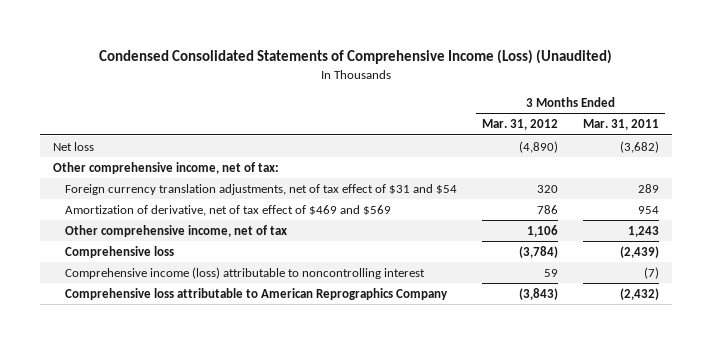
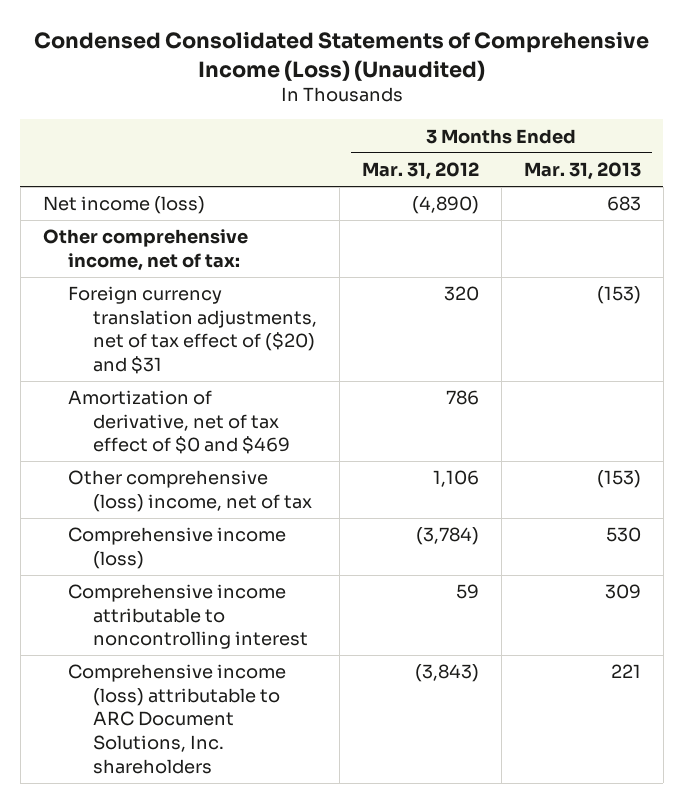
[583,119,660,131] Mar. 31, 2011 -> none
none -> [523,162,641,181] Mar. 31, 2013
[52,141,94,151] Net loss -> [42,196,205,215] Net income (loss)
[64,183,457,195] Foreign currency translation adjustments, net of tax effect of $31 and $54 -> [67,286,317,374] Foreign currency translation adjustments, net of tax effect of ($20) and $31
[64,204,391,216] Amortization of derivative, net of tax effect of $469 and $569 -> [67,390,290,455] Amortization of derivative, net of tax effect of $0 and $469
[64,224,287,237] Other comprehensive income, net of tax -> [67,470,312,512] Other comprehensive (loss) income, net of tax
[64,245,174,258] Comprehensive loss -> [67,527,286,569] Comprehensive income (loss)
[64,266,425,279] Comprehensive income (loss) attributable to noncontrolling interest -> [67,584,308,650] Comprehensive income attributable to noncontrolling interest
[64,287,448,300] Comprehensive loss attributable to American Reprographics Company -> [67,664,286,774] Comprehensive income (loss) attributable to ARC Document Solutions, Inc. shareholders

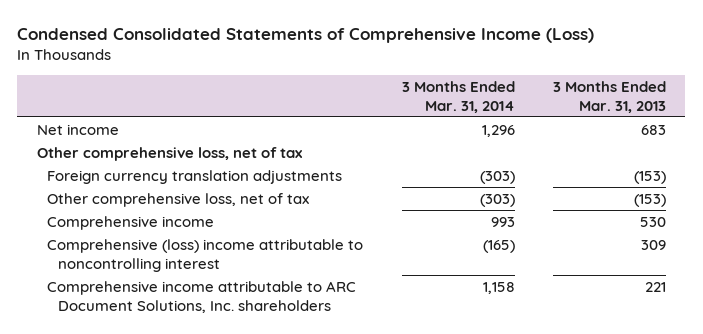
[33,31,649,81] Condensed Consolidated Statements of Comprehensive Income (Loss) (Unaudited) -> [17,28,595,44] Condensed Consolidated Statements of Comprehensive Income (Loss)
[361,162,479,181] Mar. 31, 2012 -> none
none -> [401,80,515,113] 3 Months Ended Mar. 31, 2014
[67,390,290,455] Amortization of derivative, net of tax effect of $0 and $469 -> none
[42,196,205,215] Net income (loss) -> [36,123,119,135] Net income
[42,229,248,271] Other comprehensive income, net of tax: -> [36,146,303,161] Other comprehensive loss, net of tax
[67,286,317,374] Foreign currency translation adjustments, net of tax effect of ($20) and $31 -> [47,169,343,184] Foreign currency translation adjustments
[67,470,312,512] Other comprehensive (loss) income, net of tax -> [47,192,310,207] Other comprehensive loss, net of tax
[67,527,286,569] Comprehensive income (loss) -> [47,215,215,230] Comprehensive income
[67,584,308,650] Comprehensive income attributable to noncontrolling interest -> [47,238,364,272] Comprehensive (loss) income attributable to noncontrolling interest
[67,664,286,774] Comprehensive income (loss) attributable to ARC Document Solutions, Inc. shareholders -> [47,280,357,313] Comprehensive income attributable to ARC Document Solutions, Inc. shareholders

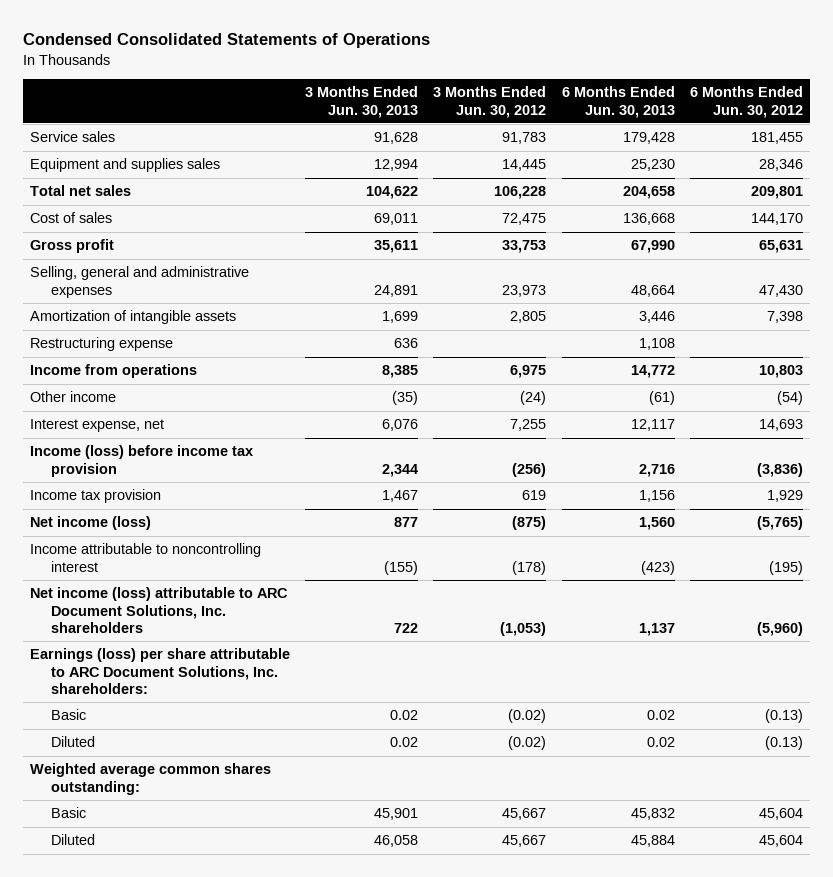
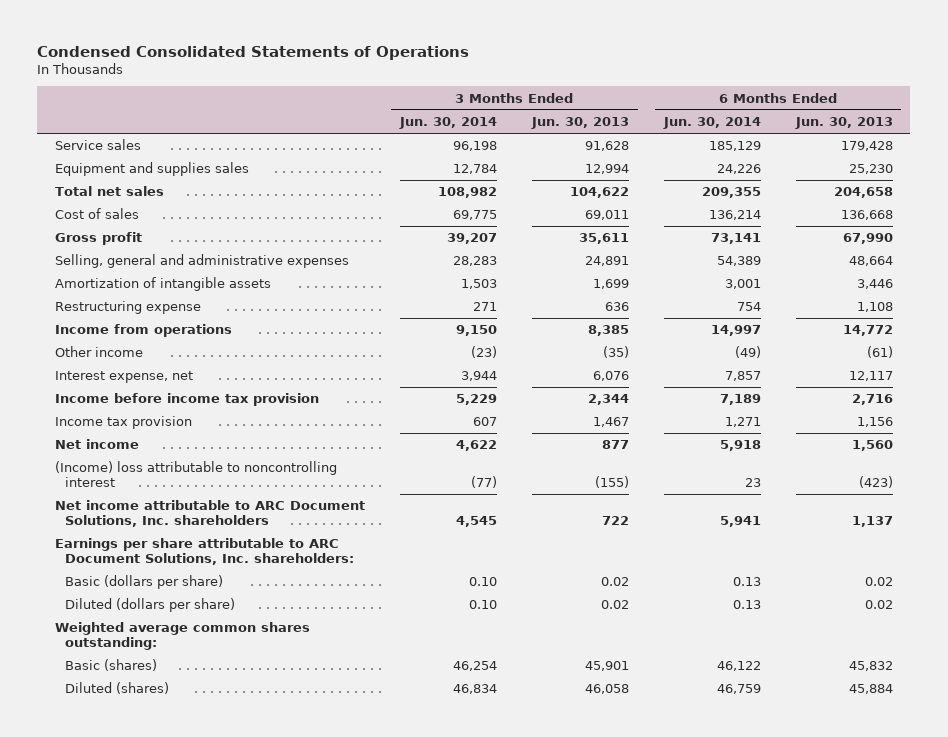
[433,86,547,118] 3 Months Ended Jun. 30, 2012 -> none
[689,86,803,118] 6 Months Ended Jun. 30, 2012 -> none
none -> [398,116,497,129] Jun. 30, 2014
none -> [662,116,761,129] Jun. 30, 2014
[30,445,254,477] Income (loss) before income tax provision -> [54,393,319,407] Income before income tax provision
[30,516,152,531] Net income (loss) -> [54,439,139,450] Net income
[30,543,262,572] Income attributable to noncontrolling interest -> [54,461,337,488] (Income) loss attributable to noncontrolling interest
[30,587,289,633] Net income (loss) attributable to ARC Document Solutions, Inc. shareholders -> [54,500,365,528] Net income attributable to ARC Document Solutions, Inc. shareholders
[30,648,291,694] Earnings (loss) per share attributable to ARC Document Solutions, Inc. shareholders: -> [54,538,354,566] Earnings per share attributable to ARC Document Solutions, Inc. shareholders:
[51,709,87,721] Basic -> [64,575,223,590] Basic (dollars per share)
[51,736,96,748] Diluted -> [64,598,235,613] Diluted (dollars per share)
[51,807,87,819] Basic -> [64,659,157,672] Basic (shares)
[51,834,96,846] Diluted -> [64,682,169,695] Diluted (shares)

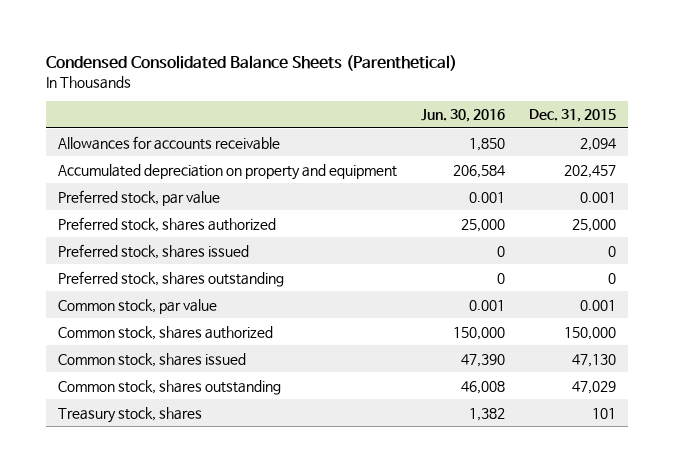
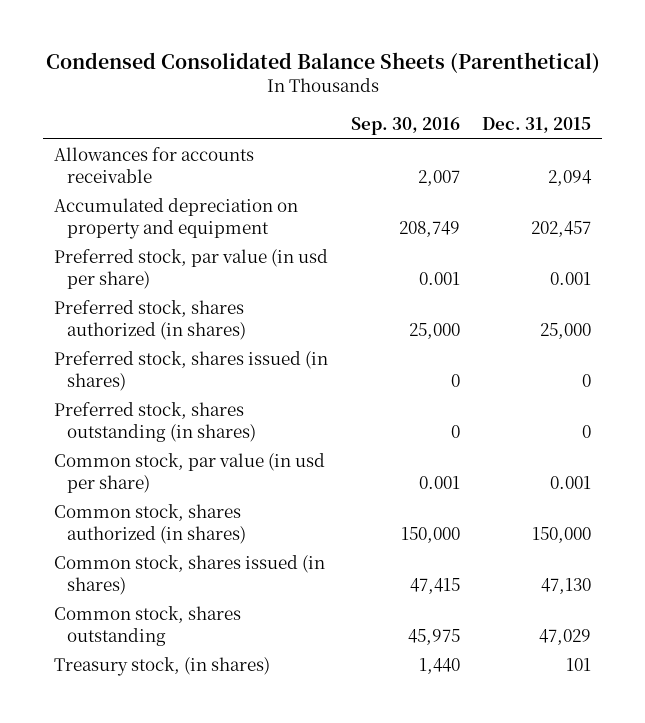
[420,109,505,123] Jun. 30, 2016 -> none
none -> [350,116,460,135] Sep. 30, 2016
[58,189,221,206] Preferred stock, par value -> [54,248,329,289] Preferred stock, par value (in usd per share)
[58,216,277,232] Preferred stock, shares authorized -> [54,299,247,340] Preferred stock, shares authorized (in shares)
[58,243,250,259] Preferred stock, shares issued -> [54,350,329,391] Preferred stock, shares issued (in shares)
[58,270,285,287] Preferred stock, shares outstanding -> [54,401,257,442] Preferred stock, shares outstanding (in shares)
[58,298,218,314] Common stock, par value -> [54,452,326,493] Common stock, par value (in usd per share)
[58,325,274,340] Common stock, shares authorized -> [54,503,247,544] Common stock, shares authorized (in shares)
[58,352,247,367] Common stock, shares issued -> [54,554,326,595] Common stock, shares issued (in shares)
[58,406,203,423] Treasury stock, shares -> [54,656,271,676] Treasury stock, (in shares)

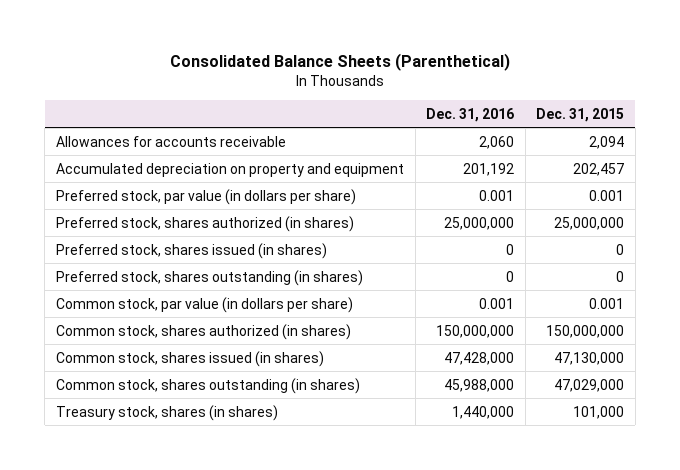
[45,52,600,74] Condensed Consolidated Balance Sheets (Parenthetical) -> [170,52,511,71] Consolidated Balance Sheets (Parenthetical)
[350,116,460,135] Sep. 30, 2016 -> none
none -> [426,107,515,122] Dec. 31, 2016
[54,248,329,289] Preferred stock, par value (in usd per share) -> [56,188,357,205] Preferred stock, par value (in dollars per share)
[540,322,592,339] 25,000 -> [554,216,625,230] 25,000,000
[54,452,326,493] Common stock, par value (in usd per share) -> [56,296,354,313] Common stock, par value (in dollars per share)
[532,526,592,543] 150,000 -> [546,324,625,338] 150,000,000
[541,577,592,594] 47,130 -> [554,351,625,365] 47,130,000
[54,605,242,646] Common stock, shares outstanding -> [56,377,361,394] Common stock, shares outstanding (in shares)
[539,628,592,645] 47,029 -> [554,378,625,392] 47,029,000
[54,656,271,676] Treasury stock, (in shares) -> [56,404,279,421] Treasury stock, shares (in shares)
[566,657,592,671] 101 -> [573,405,625,419] 101,000

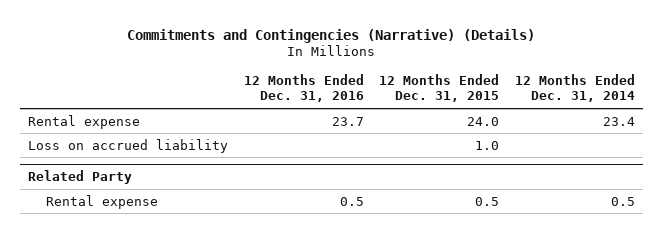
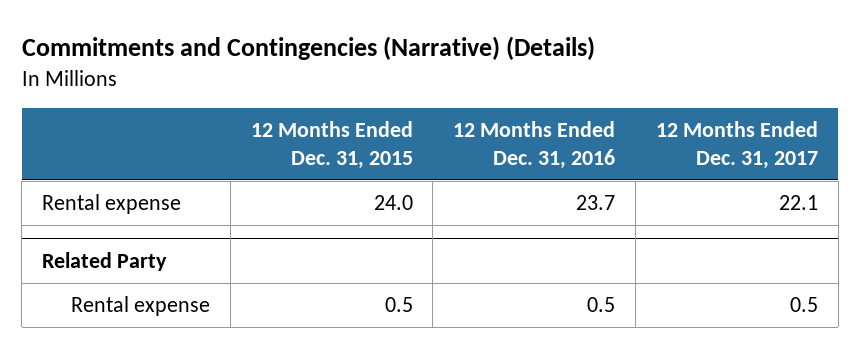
[514,74,635,103] 12 Months Ended Dec. 31, 2014 -> none
none -> [655,121,818,170] 12 Months Ended Dec. 31, 2017
[28,138,229,153] Loss on accrued liability -> none

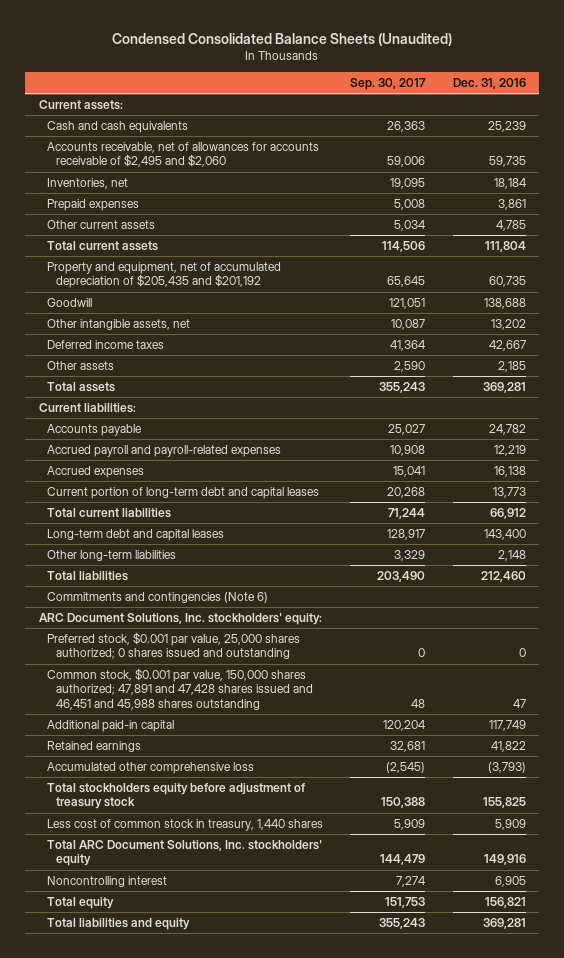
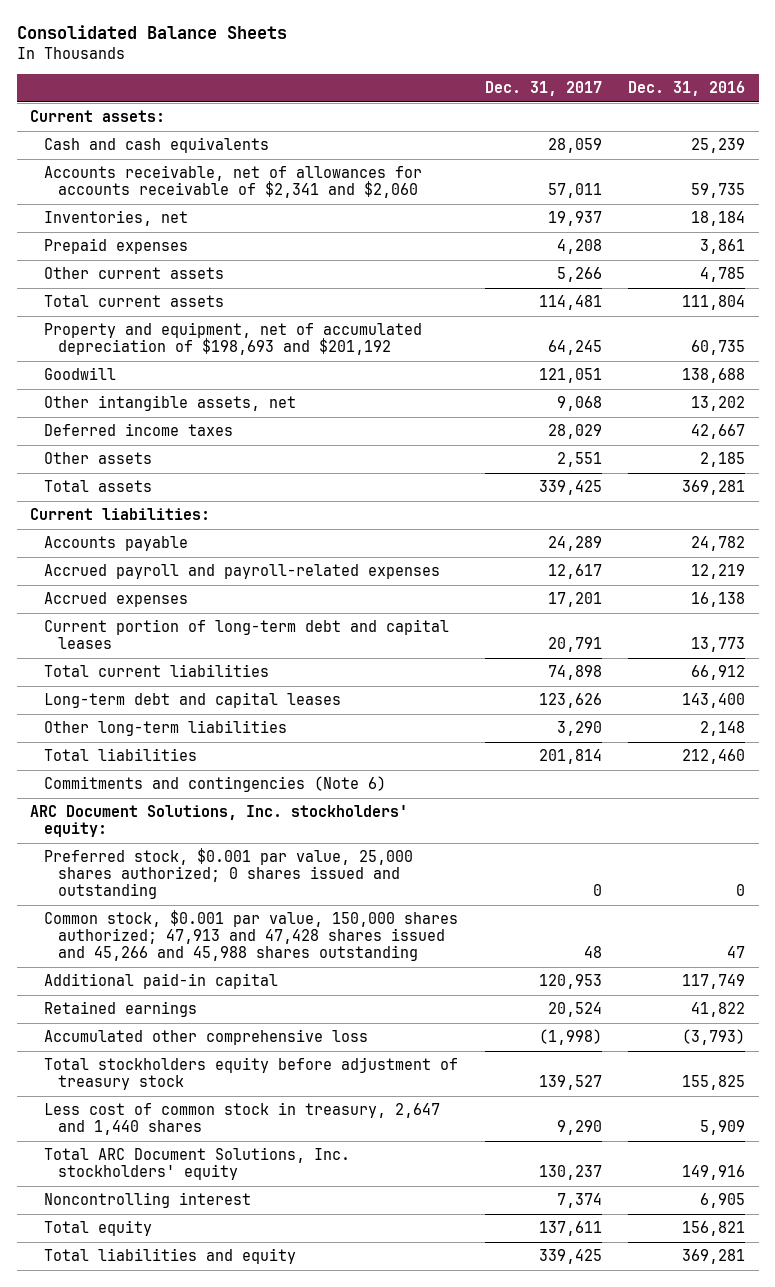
[112,32,453,46] Condensed Consolidated Balance Sheets (Unaudited) -> [16,25,287,40] Consolidated Balance Sheets
[350,77,427,90] Sep. 30, 2017 -> none
none -> [484,81,602,97] Dec. 31, 2017
[47,142,320,168] Accounts receivable, net of allowances for accounts receivable of $2,495 and $2,060 -> [44,165,423,199] Accounts receivable, net of allowances for accounts receivable of $2,341 and $2,060
[47,262,282,289] Property and equipment, net of accumulated depreciation of $205,435 and $201,192 -> [44,322,423,356] Property and equipment, net of accumulated depreciation of $198,693 and $201,192
[47,668,313,710] Common stock, $0.001 par value, 150,000 shares authorized; 47,891 and 47,428 shares issued and 46,451 and 45,988 shares outstanding -> [44,910,459,962] Common stock, $0.001 par value, 150,000 shares authorized; 47,913 and 47,428 shares issued and 45,266 and 45,988 shares outstanding
[47,819,324,832] Less cost of common stock in treasury, 1,440 shares -> [44,1102,441,1136] Less cost of common stock in treasury, 2,647 and 1,440 shares

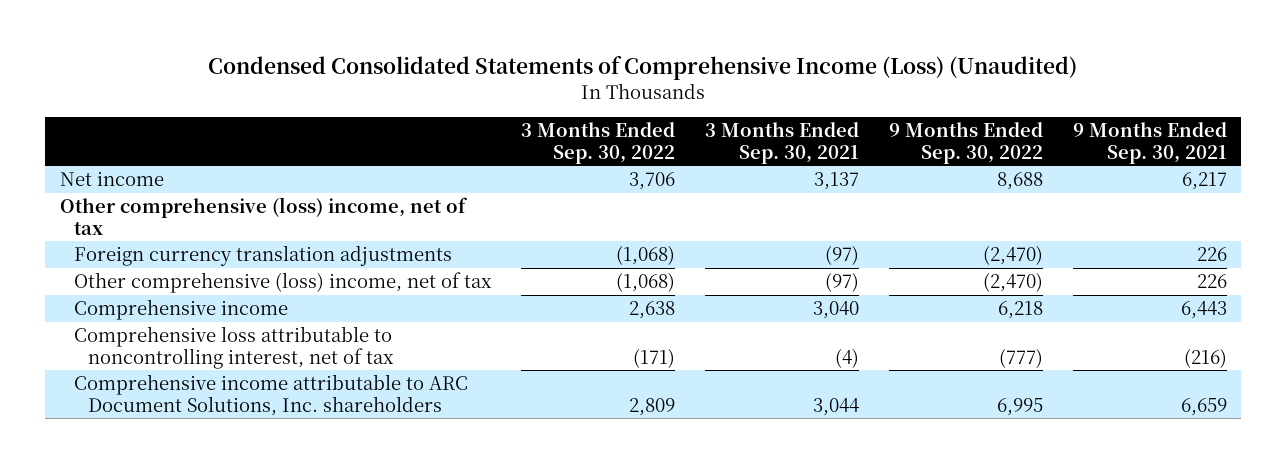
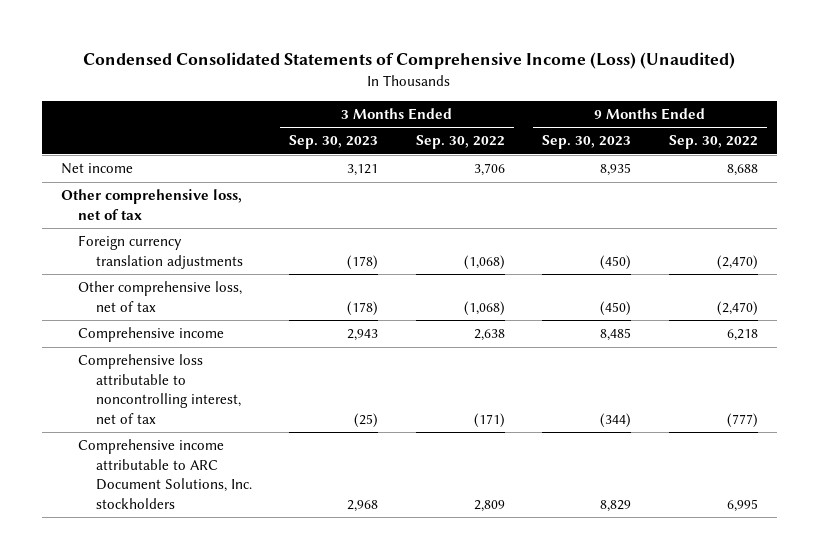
[704,122,859,164] 3 Months Ended Sep. 30, 2021 -> none
[1072,122,1227,164] 9 Months Ended Sep. 30, 2021 -> none
none -> [289,135,379,150] Sep. 30, 2023
none -> [542,135,632,150] Sep. 30, 2023
[60,196,469,235] Other comprehensive (loss) income, net of tax -> [60,189,242,220] Other comprehensive loss, net of tax
[74,271,493,293] Other comprehensive (loss) income, net of tax -> [78,281,243,312] Other comprehensive loss, net of tax
[74,373,469,416] Comprehensive income attributable to ARC Document Solutions, Inc. shareholders -> [78,439,252,509] Comprehensive income attributable to ARC Document Solutions, Inc. stockholders

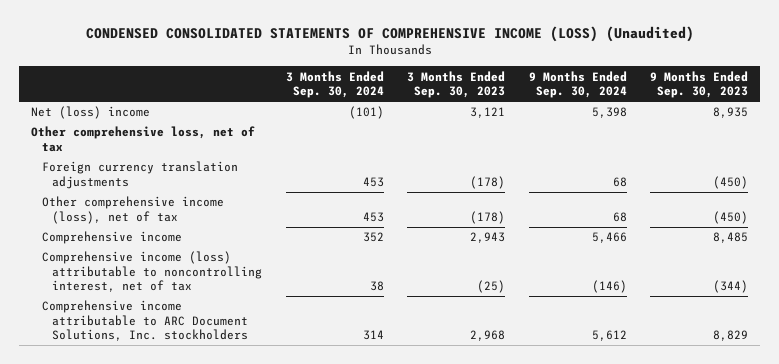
[83,52,736,70] Condensed Consolidated Statements of Comprehensive Income (Loss) (Unaudited) -> [85,26,694,43] CONDENSED CONSOLIDATED STATEMENTS OF COMPREHENSIVE INCOME (LOSS) (Unaudited)
[415,135,505,150] Sep. 30, 2022 -> none
[668,135,758,150] Sep. 30, 2022 -> none
none -> [285,70,384,99] 3 Months Ended Sep. 30, 2024
none -> [528,70,627,99] 9 Months Ended Sep. 30, 2024
[60,163,133,175] Net income -> [30,106,150,120] Net (loss) income
[78,281,243,312] Other comprehensive loss, net of tax -> [41,196,224,224] Other comprehensive income (loss), net of tax
[78,354,241,424] Comprehensive loss attributable to noncontrolling interest, net of tax -> [41,251,263,293] Comprehensive income (loss) attributable to noncontrolling interest, net of tax

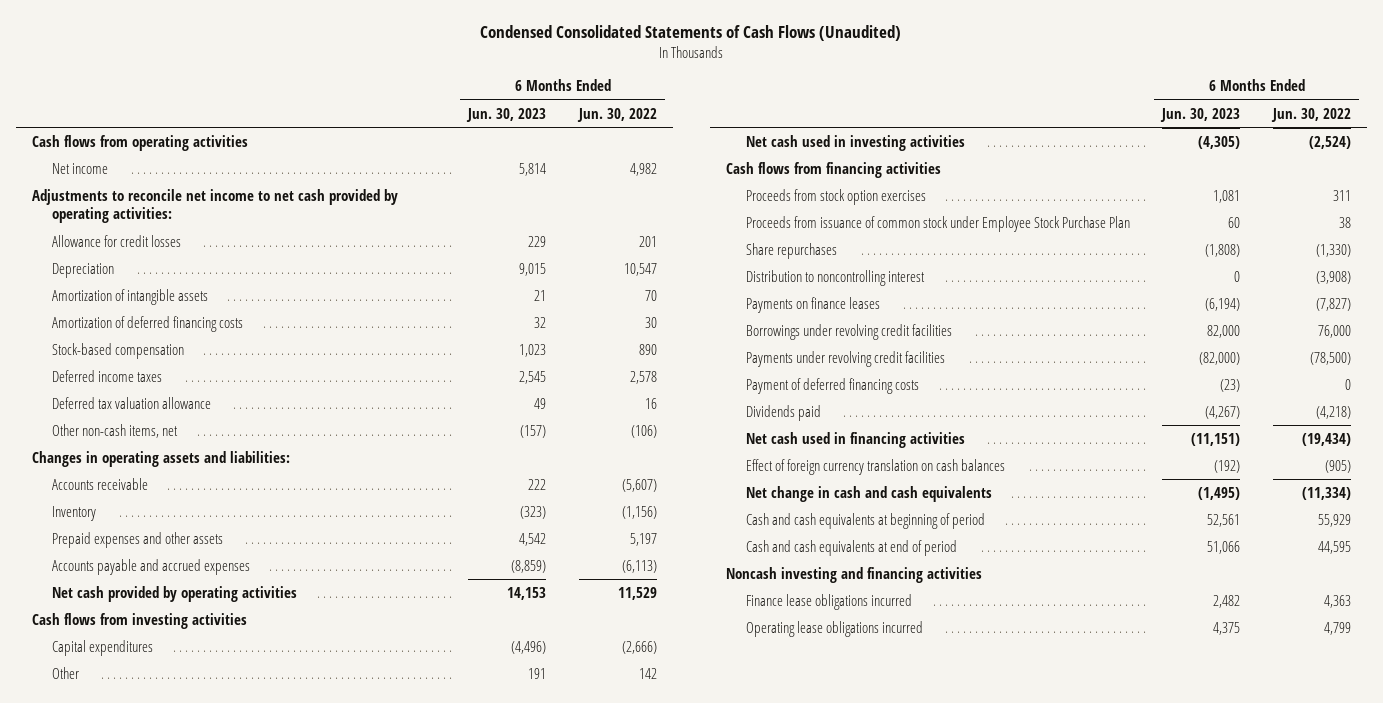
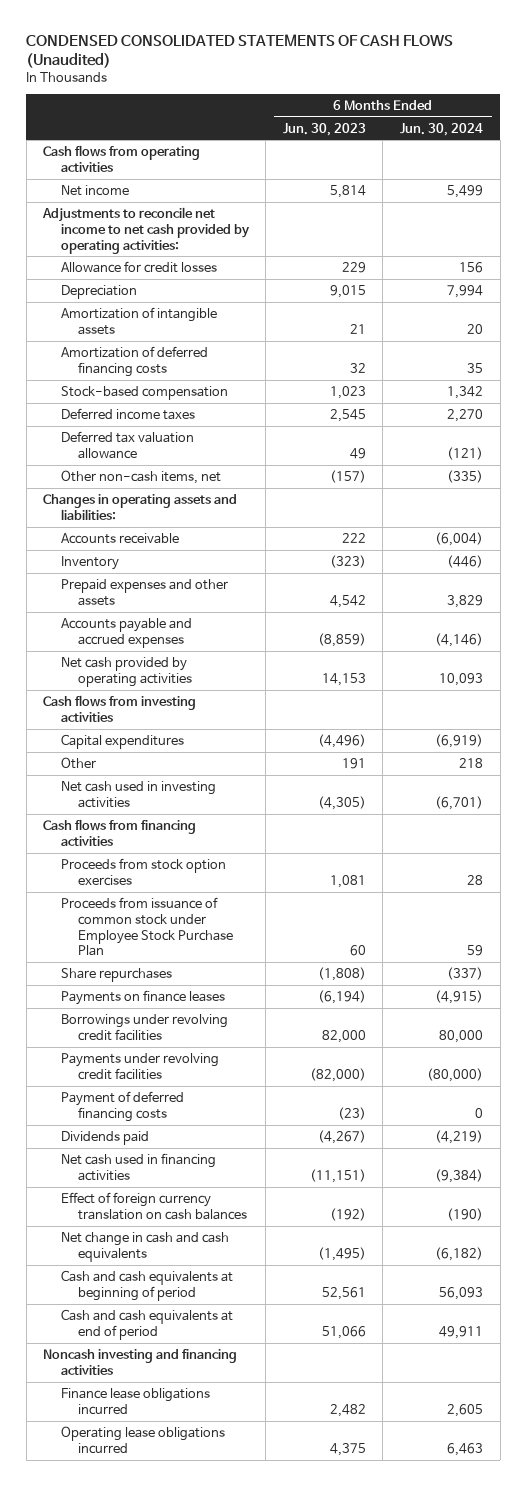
[480,25,902,42] Condensed Consolidated Statements of Cash Flows (Unaudited) -> [26,33,454,68] CONDENSED CONSOLIDATED STATEMENTS OF CASH FLOWS (Unaudited)
[576,107,657,122] Jun. 30, 2022 -> none
none -> [400,122,484,136] Jun. 30, 2024
[746,269,926,286] Distribution to noncontrolling interest -> none

